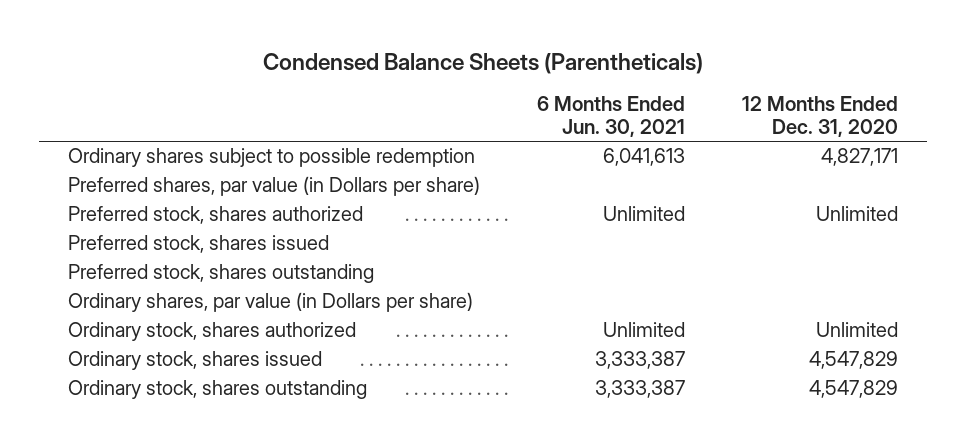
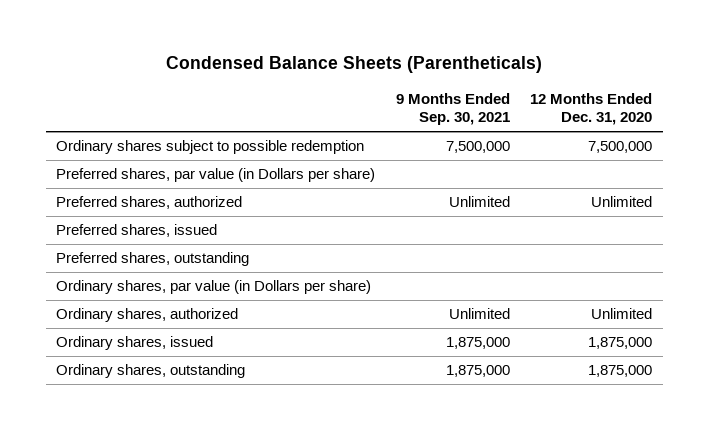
[536,95,685,138] 6 Months Ended Jun. 30, 2021 -> none
none -> [395,92,510,126] 9 Months Ended Sep. 30, 2021
[821,148,899,167] 4,827,171 -> [588,141,653,154] 7,500,000
[67,206,363,225] Preferred stock, shares authorized -> [56,196,243,210] Preferred shares, authorized
[67,235,329,254] Preferred stock, shares issued -> [56,224,218,238] Preferred shares, issued
[67,264,374,284] Preferred stock, shares outstanding -> [56,252,250,267] Preferred shares, outstanding
[67,322,356,342] Ordinary stock, shares authorized -> [56,308,239,323] Ordinary shares, authorized
[67,351,322,371] Ordinary stock, shares issued -> [56,336,214,351] Ordinary shares, issued
[809,351,899,370] 4,547,829 -> [588,337,653,350] 1,875,000
[67,380,367,400] Ordinary stock, shares outstanding -> [56,364,246,379] Ordinary shares, outstanding
[809,380,899,399] 4,547,829 -> [588,365,653,378] 1,875,000

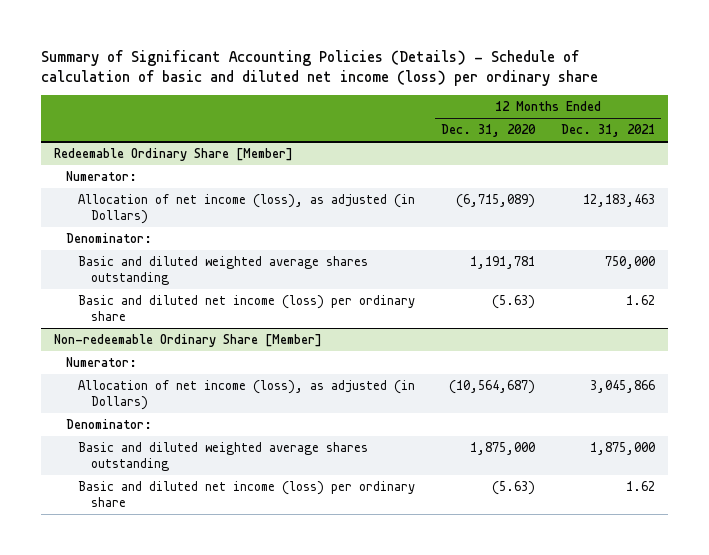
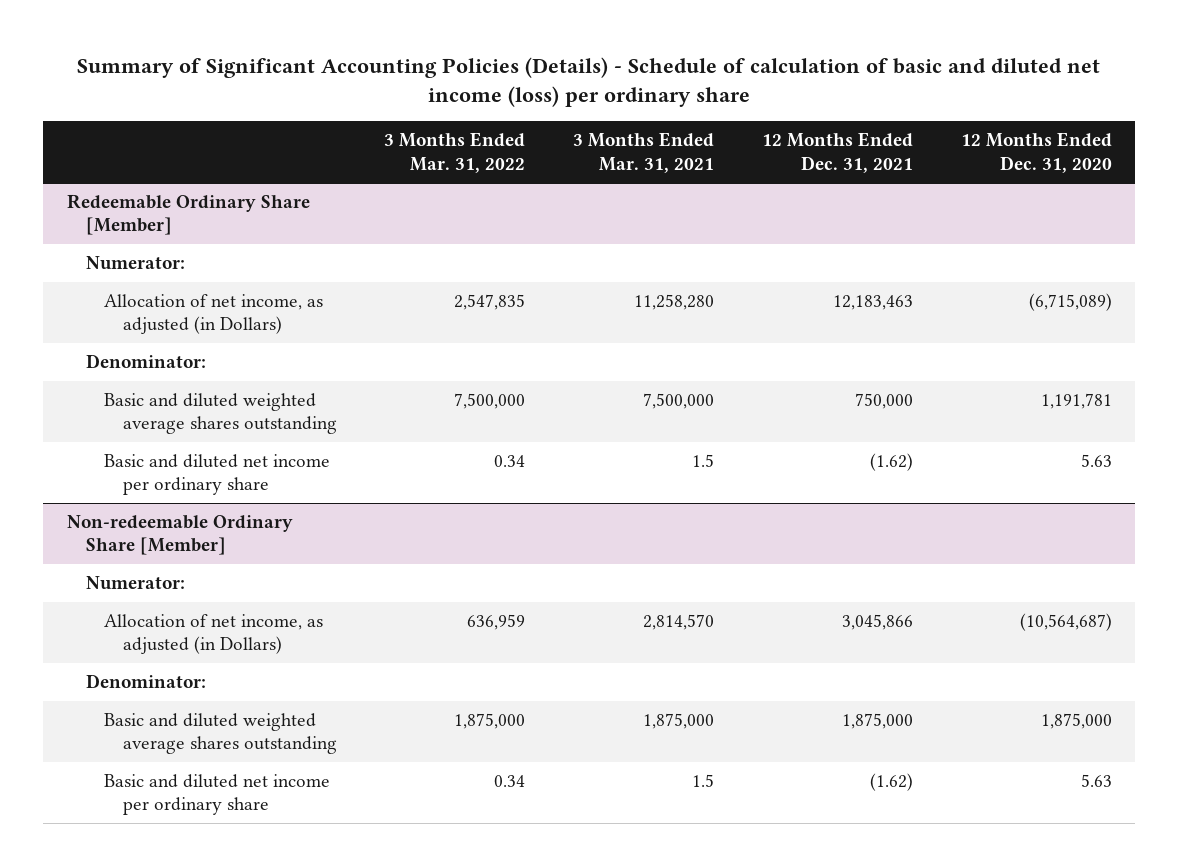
none -> [384,132,526,173] 3 Months Ended Mar. 31, 2022
none -> [573,132,715,173] 3 Months Ended Mar. 31, 2021
[78,194,416,225] Allocation of net income (loss), as adjusted (in Dollars) -> [104,294,324,335] Allocation of net income, as adjusted (in Dollars)
[78,295,416,322] Basic and diluted net income (loss) per ordinary share -> [104,454,331,496] Basic and diluted net income per ordinary share
[492,295,536,310] (5.63) -> [1080,454,1112,468] 5.63
[626,295,656,306] 1.62 -> [869,453,913,472] (1.62)
[78,380,416,411] Allocation of net income (loss), as adjusted (in Dollars) -> [104,614,324,655] Allocation of net income, as adjusted (in Dollars)
[78,481,416,508] Basic and diluted net income (loss) per ordinary share -> [104,774,331,816] Basic and diluted net income per ordinary share
[492,481,536,496] (5.63) -> [1080,774,1112,788] 5.63
[626,481,656,492] 1.62 -> [869,773,913,792] (1.62)

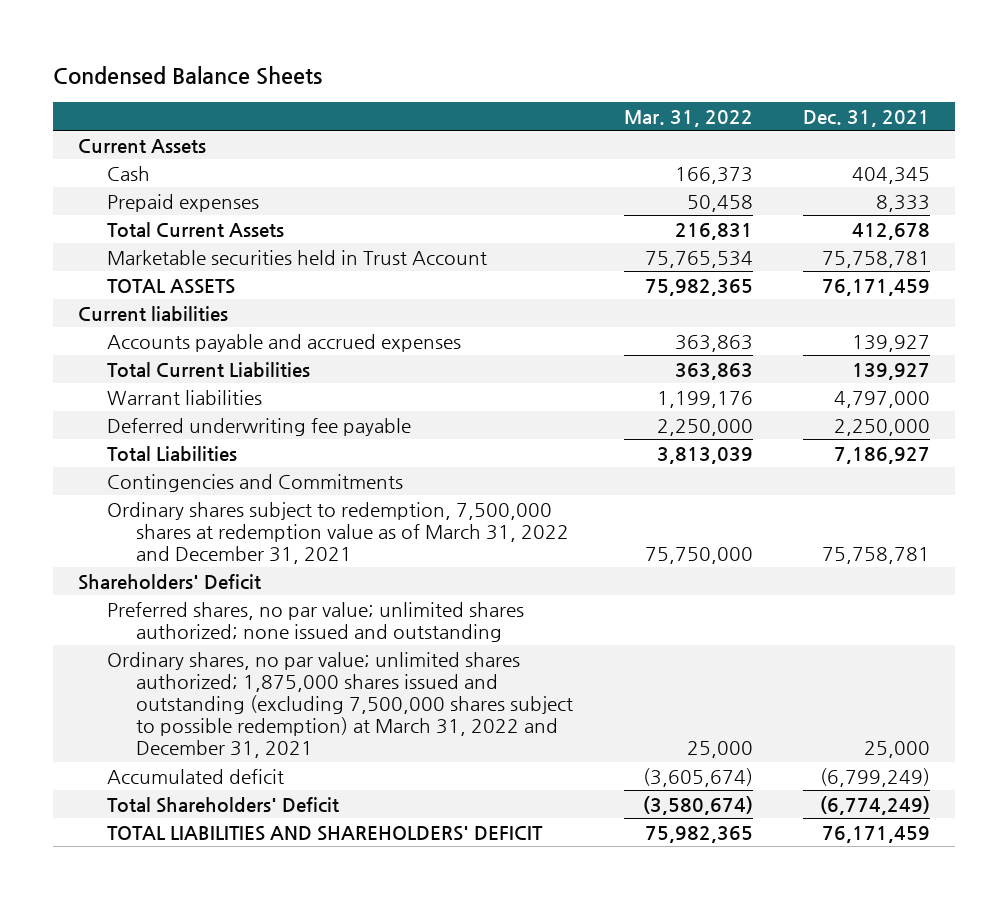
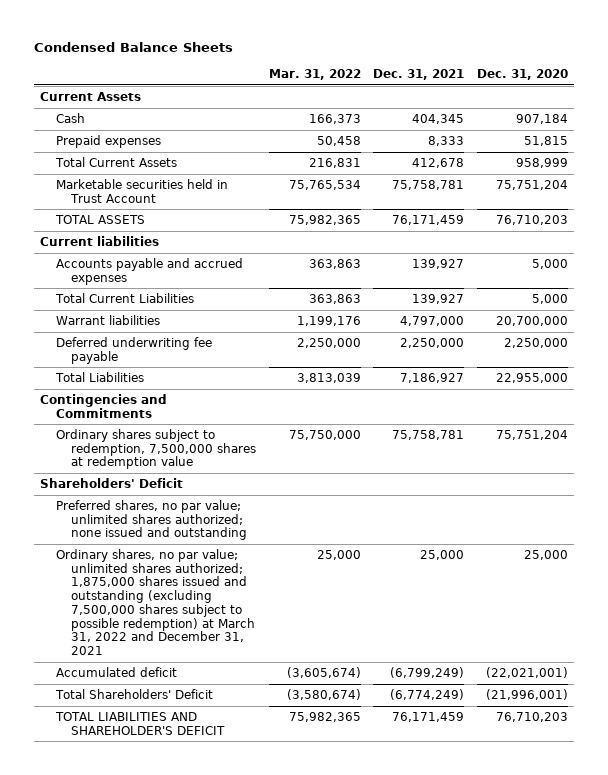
none -> [476,69,568,81] Dec. 31, 2020
[107,501,570,564] Ordinary shares subject to redemption, 7,500,000 shares at redemption value as of March 31, 2022 and December 31, 2021 -> [55,428,257,470] Ordinary shares subject to redemption, 7,500,000 shares at redemption value
[107,825,544,841] TOTAL LIABILITIES AND SHAREHOLDERS' DEFICIT -> [54,711,226,735] TOTAL LIABILITIES AND SHAREHOLDER'S DEFICIT

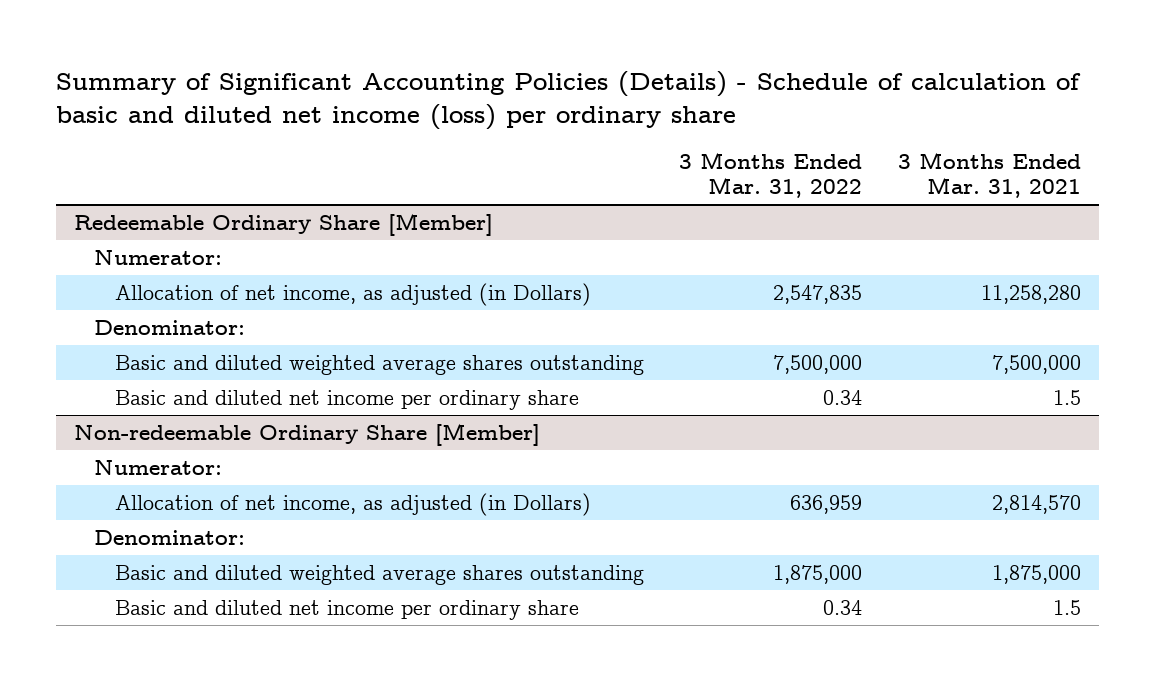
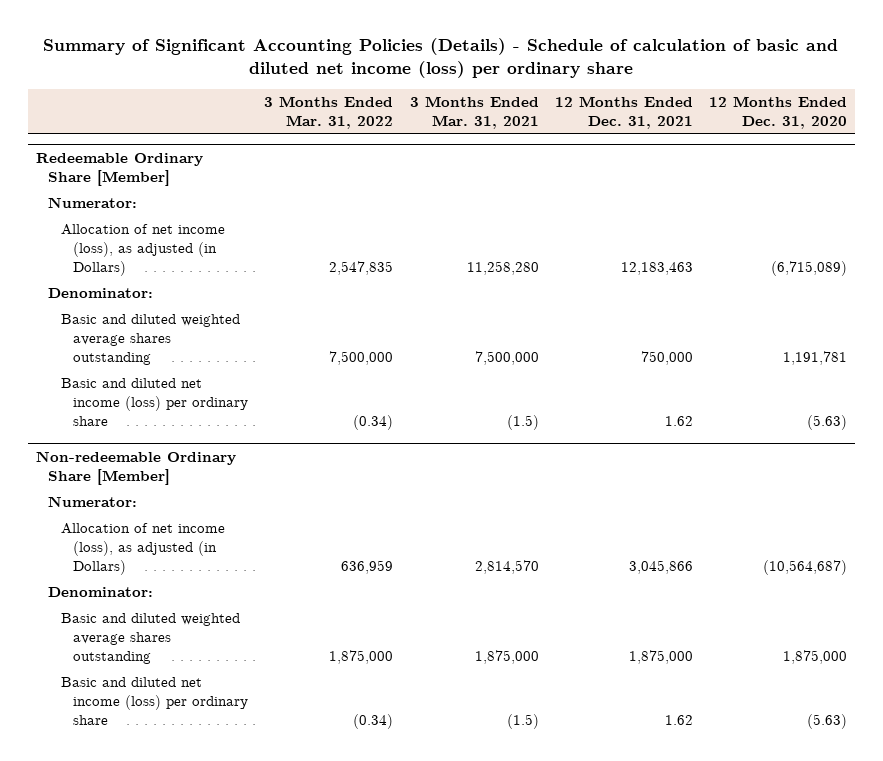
none -> [554,95,693,129] 12 Months Ended Dec. 31, 2021
none -> [708,95,847,129] 12 Months Ended Dec. 31, 2020
[114,282,591,306] Allocation of net income, as adjusted (in Dollars) -> [60,224,225,277] Allocation of net income (loss), as adjusted (in Dollars)
[114,389,579,410] Basic and diluted net income per ordinary share -> [60,378,249,427] Basic and diluted net income (loss) per ordinary share
[823,389,863,405] 0.34 -> [353,415,394,431] (0.34)
[1053,389,1082,405] 1.5 -> [506,415,539,431] (1.5)
[114,492,591,516] Allocation of net income, as adjusted (in Dollars) -> [60,523,225,576] Allocation of net income (loss), as adjusted (in Dollars)
[114,599,579,620] Basic and diluted net income per ordinary share -> [60,677,249,726] Basic and diluted net income (loss) per ordinary share
[823,599,863,615] 0.34 -> [353,714,394,730] (0.34)
[1053,599,1082,615] 1.5 -> [506,714,539,730] (1.5)

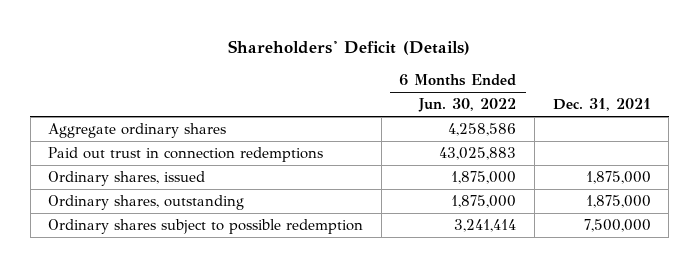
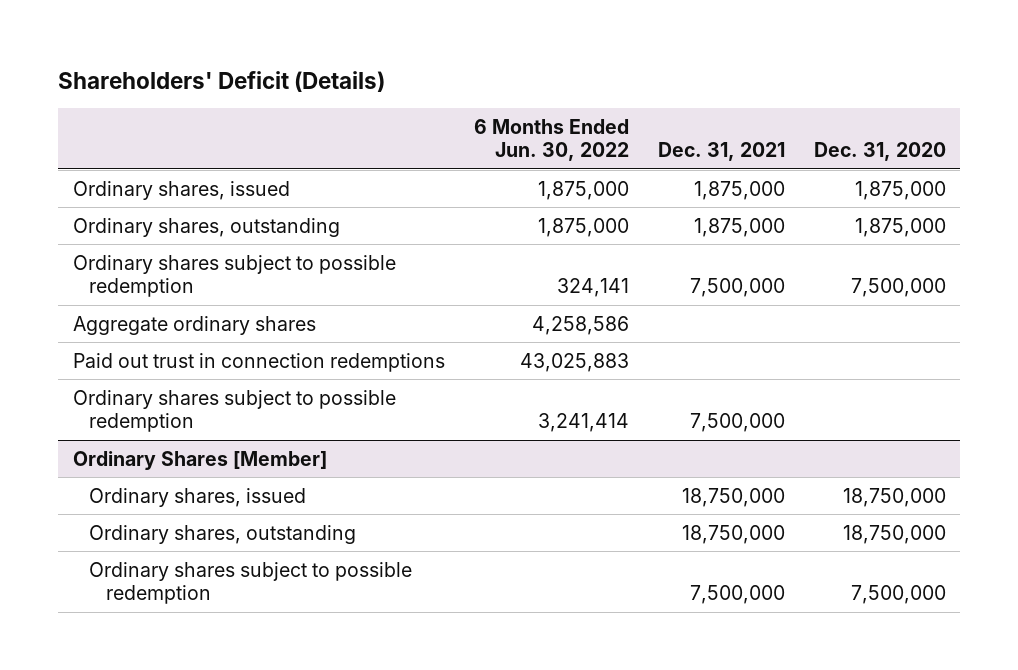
none -> [813,142,946,162] Dec. 31, 2020
none -> [72,254,396,298] Ordinary shares subject to possible redemption
[48,123,227,139] Aggregate ordinary shares -> [72,315,316,335] Aggregate ordinary shares
[48,147,324,163] Paid out trust in connection redemptions -> [72,352,445,372] Paid out trust in connection redemptions
none -> [72,450,327,470] Ordinary Shares [Member]
none -> [89,487,307,507] Ordinary shares, issued
none -> [89,524,357,544] Ordinary shares, outstanding
none -> [89,561,413,605] Ordinary shares subject to possible redemption

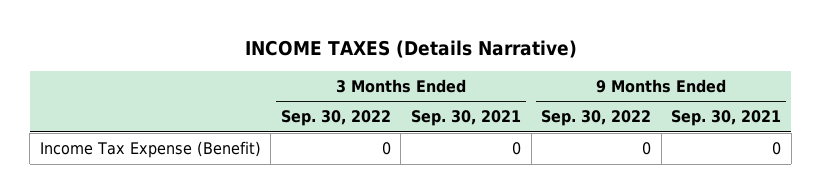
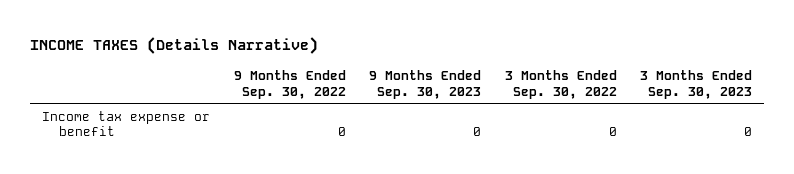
[411,110,522,127] Sep. 30, 2021 -> none
[671,110,782,127] Sep. 30, 2021 -> none
none -> [369,69,482,99] 9 Months Ended Sep. 30, 2023
none -> [640,69,753,99] 3 Months Ended Sep. 30, 2023
[39,141,261,159] Income Tax Expense (Benefit) -> [41,110,210,137] Income tax expense or benefit

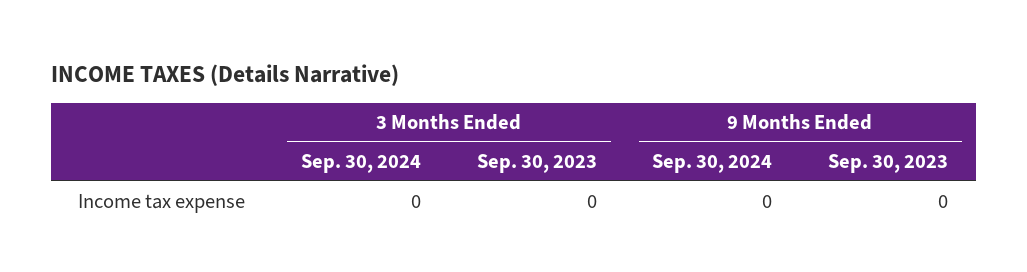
[233,69,346,99] 9 Months Ended Sep. 30, 2022 -> none
[504,69,617,99] 3 Months Ended Sep. 30, 2022 -> none
none -> [301,153,422,173] Sep. 30, 2024
none -> [652,153,773,173] Sep. 30, 2024
[41,110,210,137] Income tax expense or benefit -> [78,194,246,214] Income tax expense

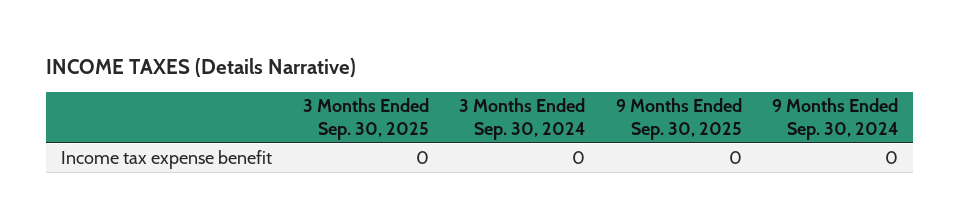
[476,153,597,173] Sep. 30, 2023 -> none
[828,153,949,173] Sep. 30, 2023 -> none
none -> [302,98,429,141] 3 Months Ended Sep. 30, 2025
none -> [615,98,742,141] 9 Months Ended Sep. 30, 2025
[78,194,246,214] Income tax expense -> [61,150,273,170] Income tax expense benefit

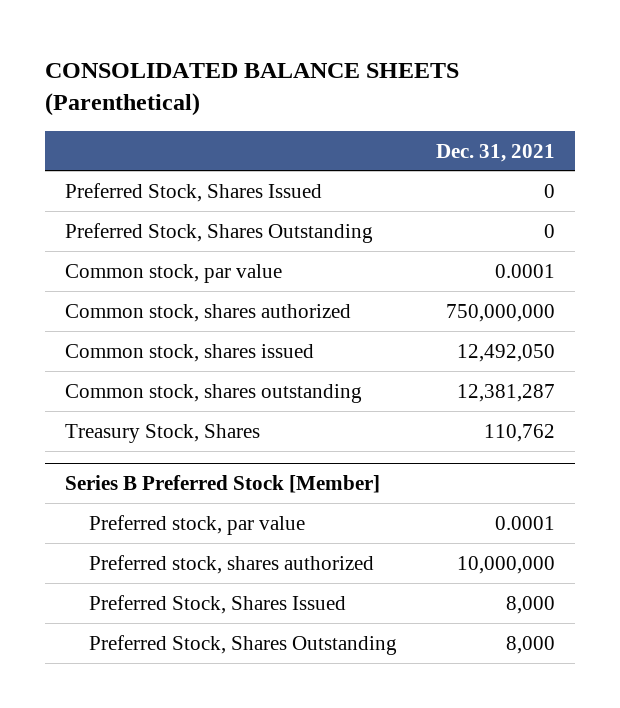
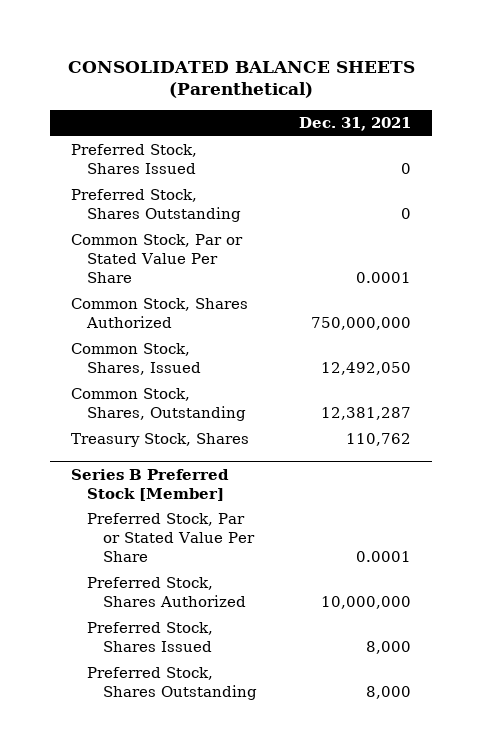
[64,263,282,283] Common stock, par value -> [71,234,244,283] Common Stock, Par or Stated Value Per Share
[64,303,351,322] Common stock, shares authorized -> [71,298,249,329] Common Stock, Shares Authorized
[64,343,314,362] Common stock, shares issued -> [71,343,202,376] Common Stock, Shares, Issued
[64,383,362,403] Common stock, shares outstanding -> [71,388,247,422] Common Stock, Shares, Outstanding
[89,514,306,535] Preferred stock, par value -> [87,513,255,562] Preferred Stock, Par or Stated Value Per Share
[89,554,375,574] Preferred stock, shares authorized -> [87,577,246,608] Preferred Stock, Shares Authorized

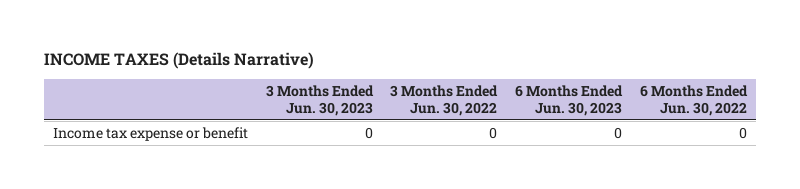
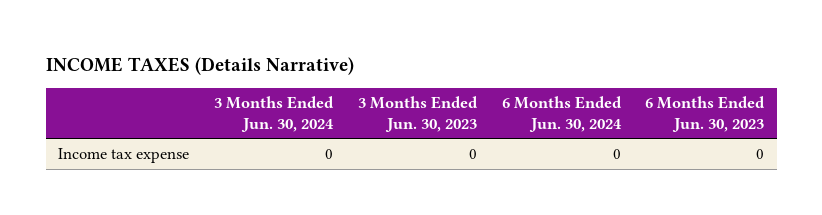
[390,84,499,116] 3 Months Ended Jun. 30, 2022 -> none
[640,84,749,116] 6 Months Ended Jun. 30, 2022 -> none
none -> [213,95,334,132] 3 Months Ended Jun. 30, 2024
none -> [501,95,622,132] 6 Months Ended Jun. 30, 2024
[52,126,248,141] Income tax expense or benefit -> [57,148,189,164] Income tax expense

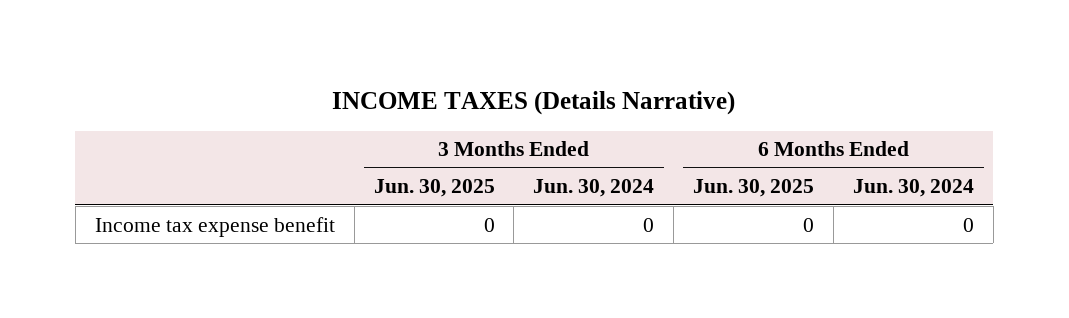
[357,95,478,132] 3 Months Ended Jun. 30, 2023 -> none
[645,95,766,132] 6 Months Ended Jun. 30, 2023 -> none
none -> [373,179,495,198] Jun. 30, 2025
none -> [693,179,815,198] Jun. 30, 2025
[57,148,189,164] Income tax expense -> [94,216,335,237] Income tax expense benefit

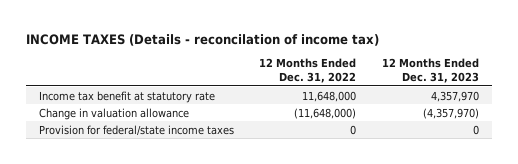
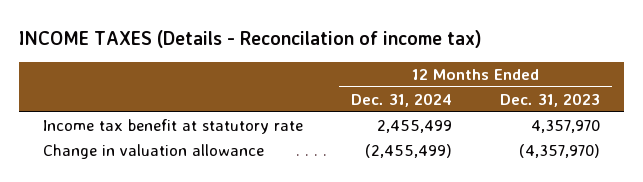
[26,33,380,46] INCOME TAXES (Details - reconcilation of income tax) -> [19,30,483,49] INCOME TAXES (Details - Reconcilation of income tax)
[259,58,357,84] 12 Months Ended Dec. 31, 2022 -> none
none -> [351,92,453,107] Dec. 31, 2024
[38,124,234,136] Provision for federal/state income taxes -> none

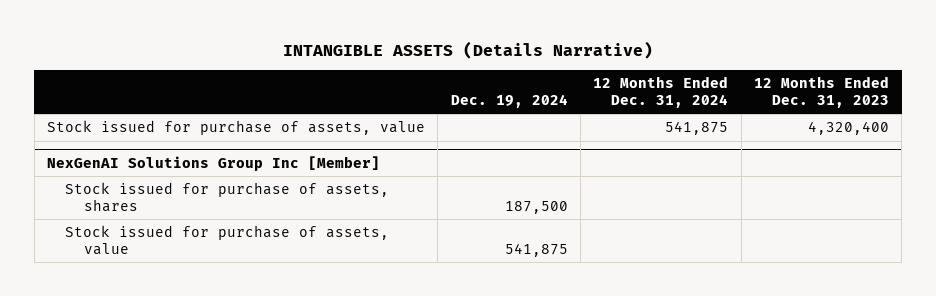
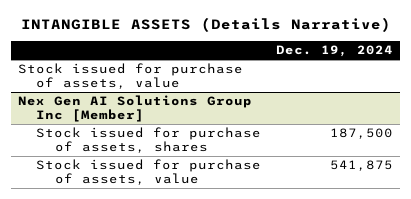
[593,75,729,108] 12 Months Ended Dec. 31, 2024 -> none
[753,75,889,108] 12 Months Ended Dec. 31, 2023 -> none
[46,155,380,171] NexGenAI Solutions Group Inc [Member] -> [18,95,253,123] Nex Gen AI Solutions Group Inc [Member]

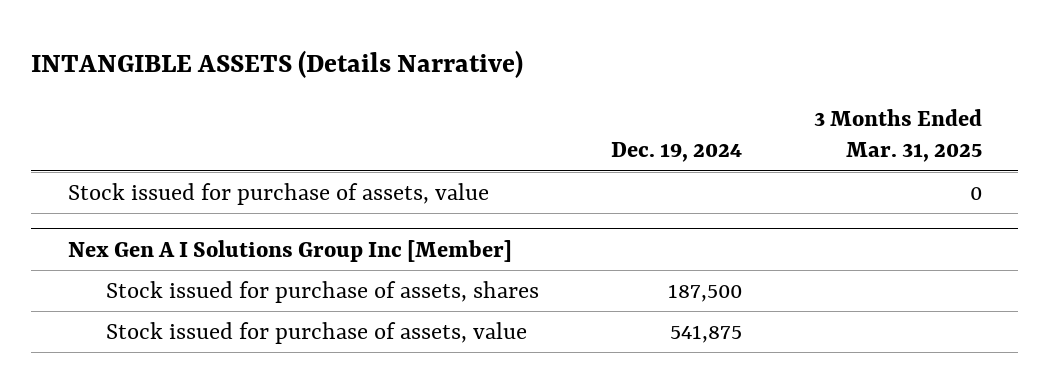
none -> [814,109,983,163] 3 Months Ended Mar. 31, 2025
[18,95,253,123] Nex Gen AI Solutions Group Inc [Member] -> [67,239,512,262] Nex Gen A I Solutions Group Inc [Member]

